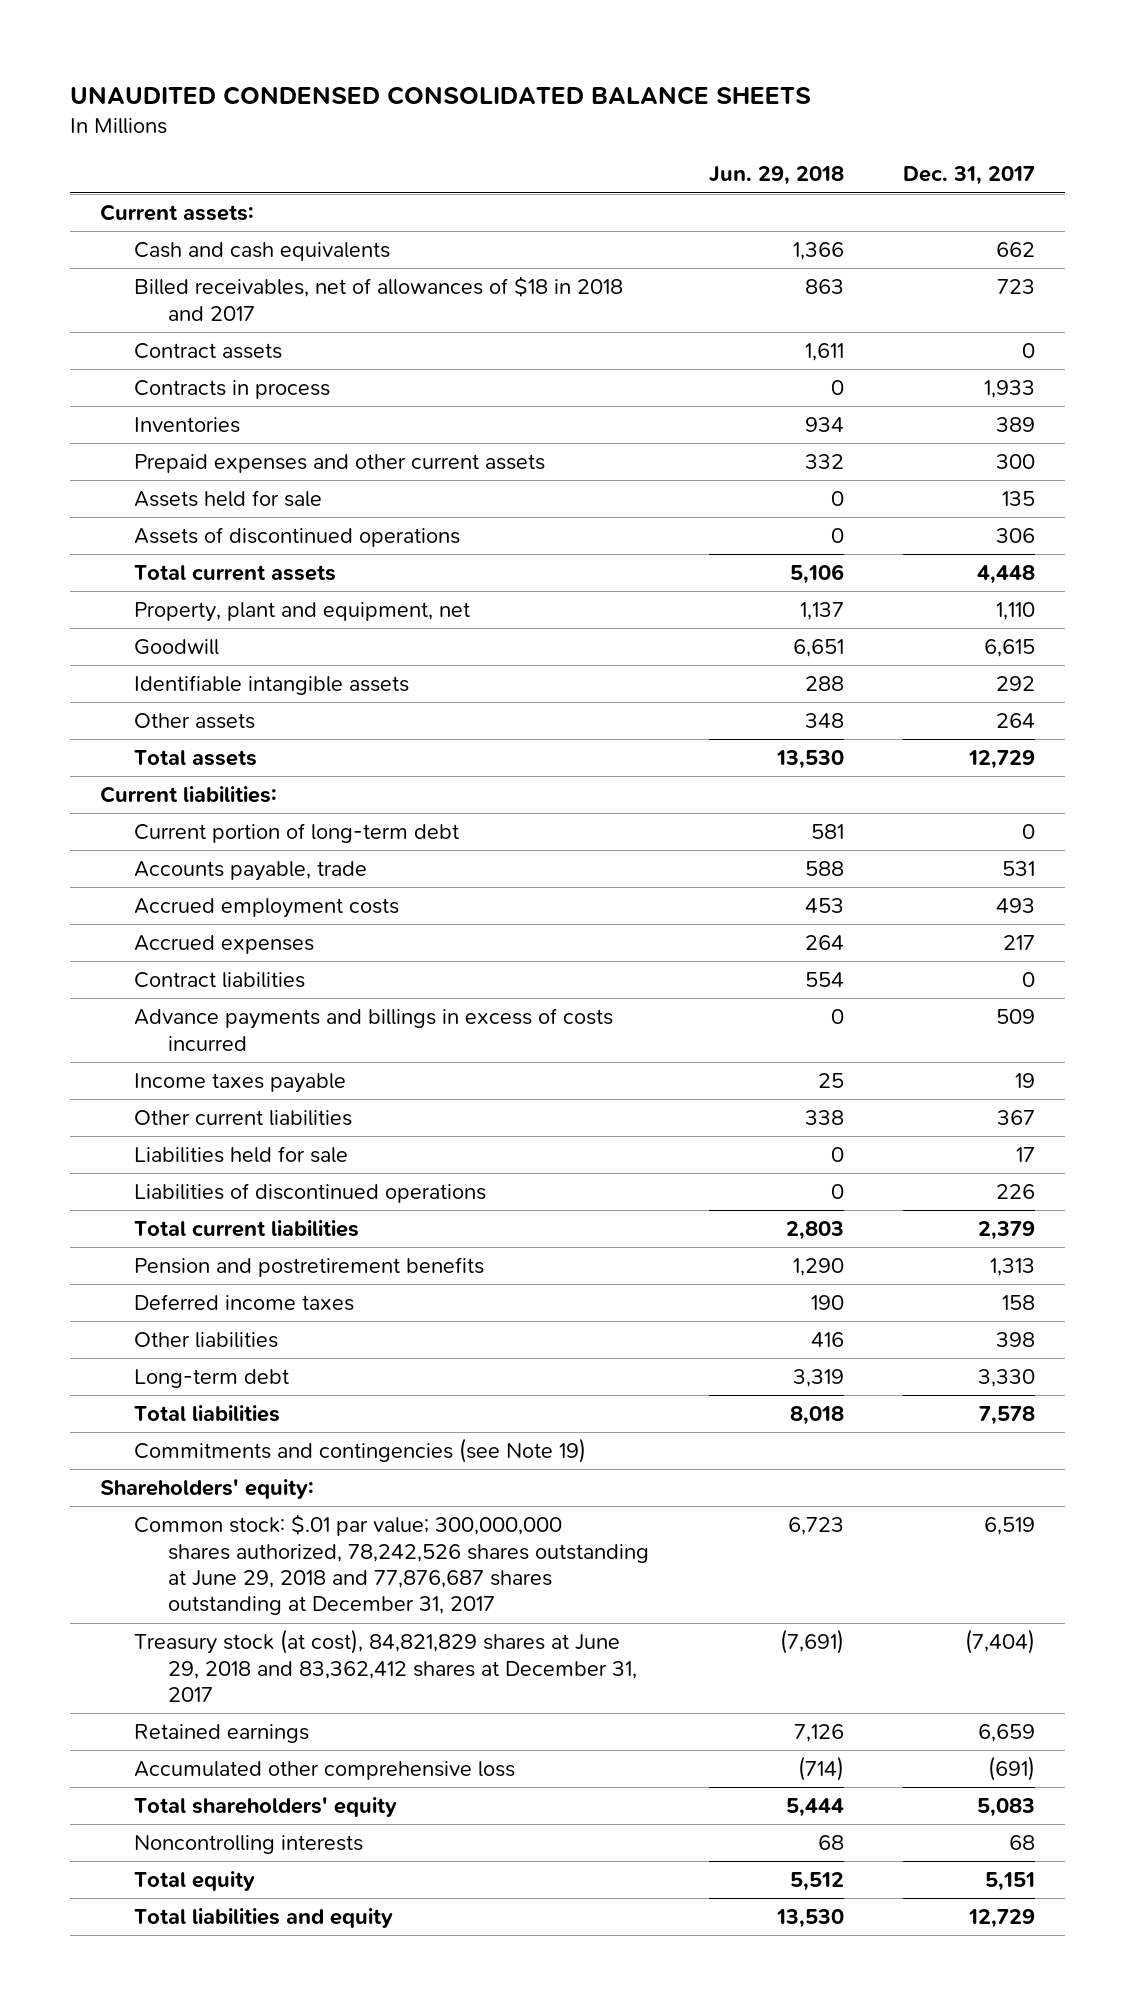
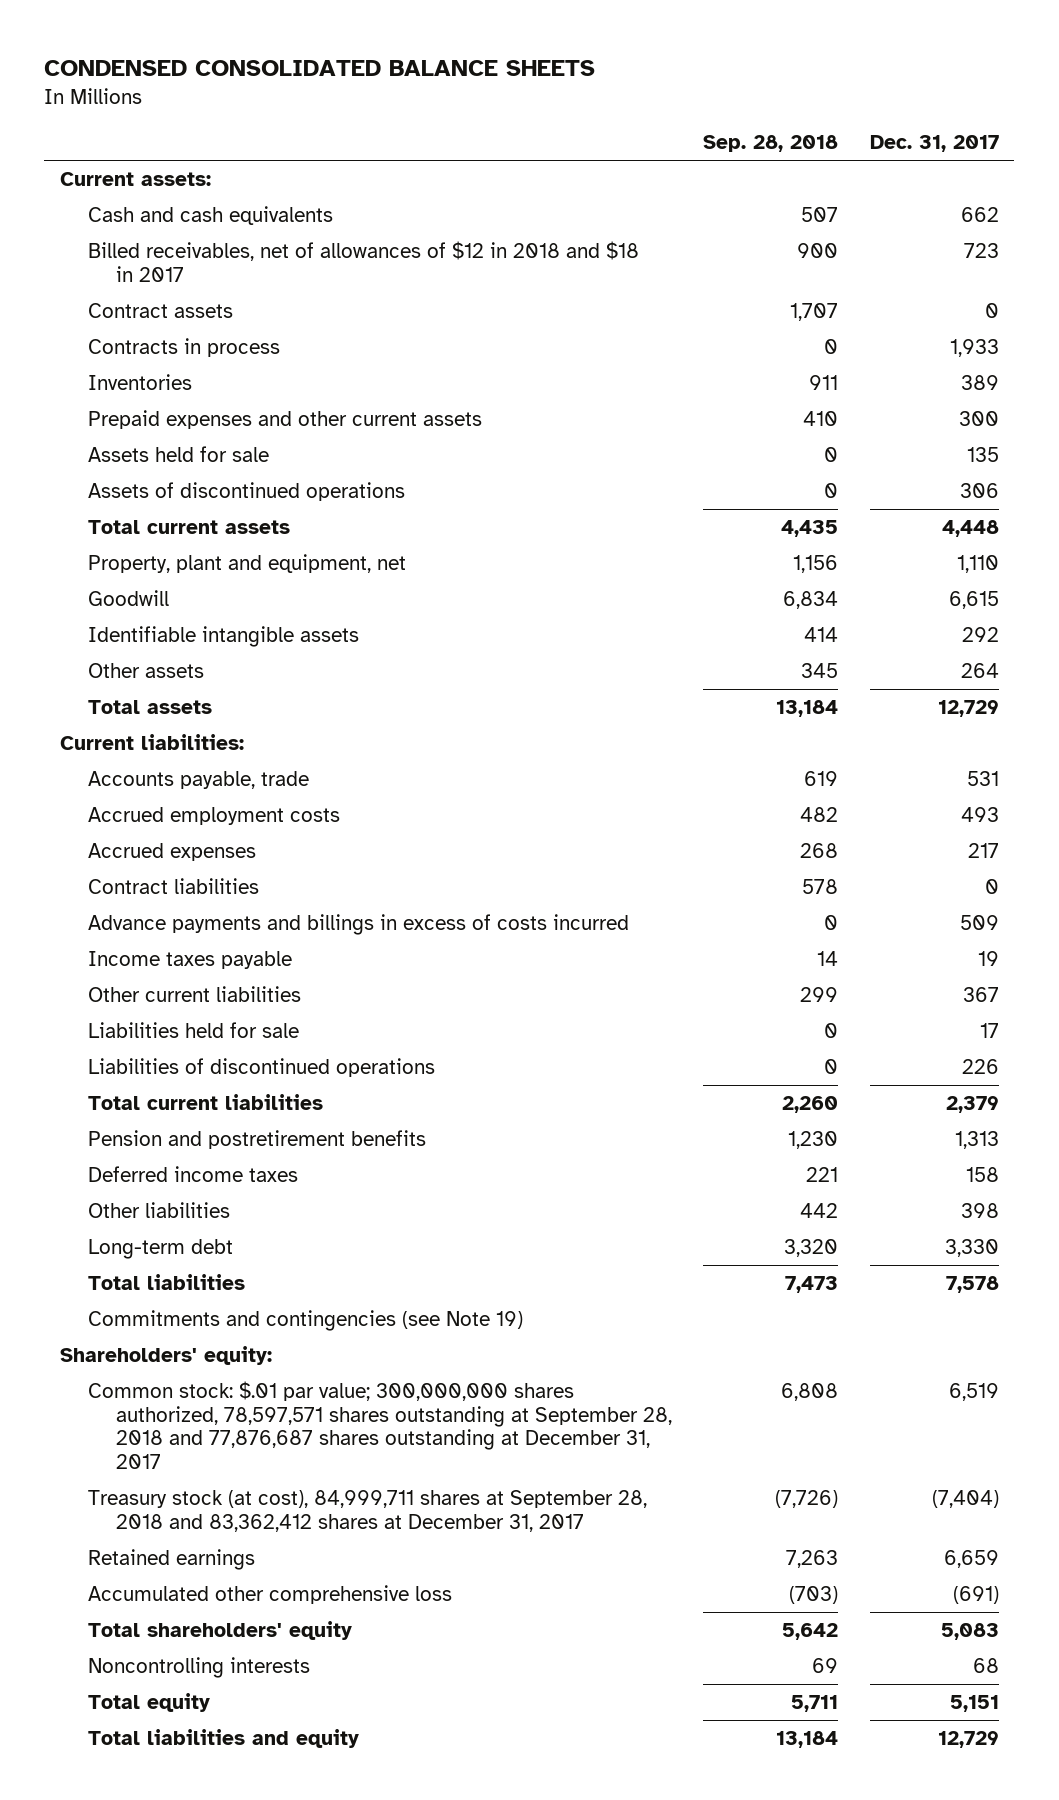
[70,85,812,105] UNAUDITED CONDENSED CONSOLIDATED BALANCE SHEETS -> [44,60,596,77] CONDENSED CONSOLIDATED BALANCE SHEETS
[708,166,844,186] Jun. 29, 2018 -> none
none -> [703,135,839,153] Sep. 28, 2018
[133,276,623,321] Billed receivables, net of allowances of $18 in 2018 and 2017 -> [87,240,639,282] Billed receivables, net of allowances of $12 in 2018 and $18 in 2017
[133,823,459,844] Current portion of long-term debt -> none
[133,1514,650,1616] Common stock: $.01 par value; 300,000,000 shares authorized, 78,242,526 shares outstanding at June 29, 2018 and 77,876,687 shares outstanding at December 31, 2017 -> [87,1380,672,1470] Common stock: $.01 par value; 300,000,000 shares authorized, 78,597,571 shares outstanding at September 28, 2018 and 77,876,687 shares outstanding at December 31, 2017
[133,1629,638,1702] Treasury stock (at cost), 84,821,829 shares at June 29, 2018 and 83,362,412 shares at December 31, 2017 -> [87,1489,647,1532] Treasury stock (at cost), 84,999,711 shares at September 28, 2018 and 83,362,412 shares at December 31, 2017

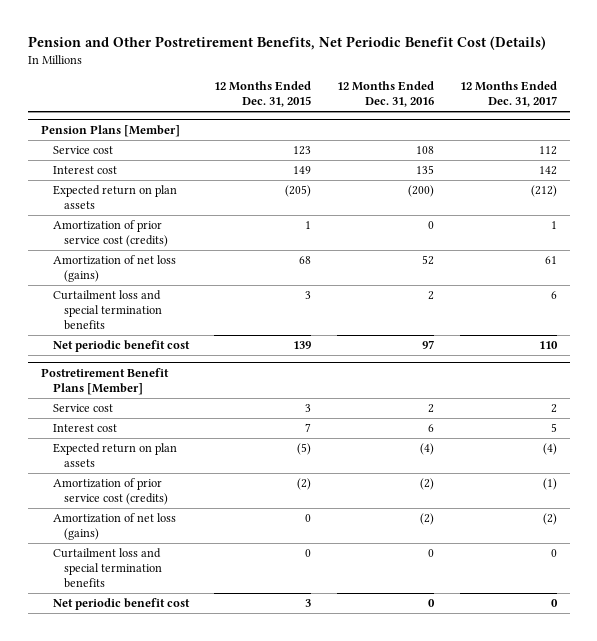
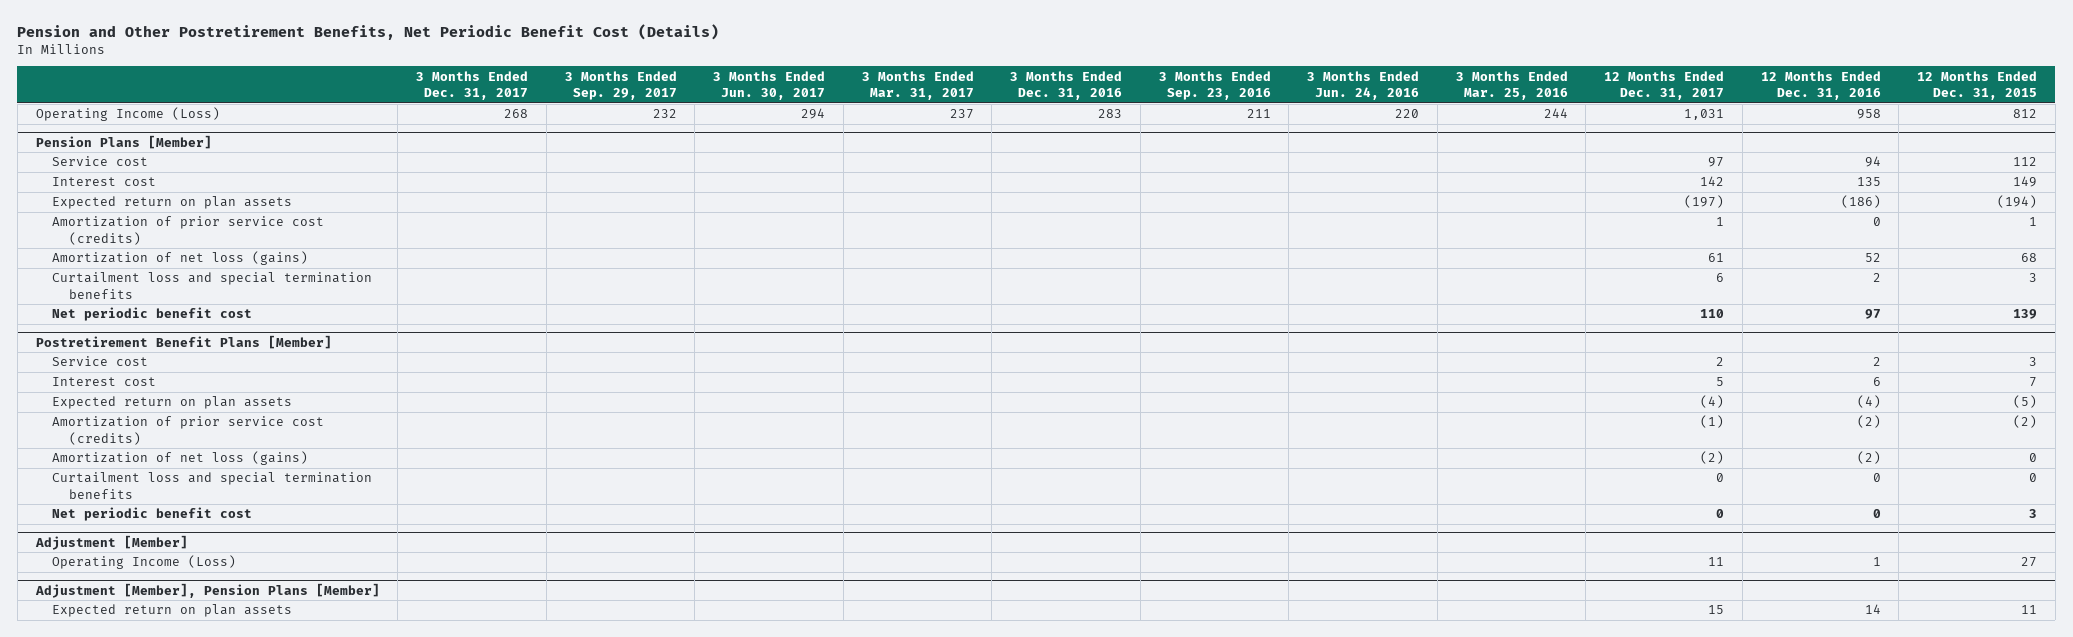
none -> [416,70,529,101] 3 Months Ended Dec. 31, 2017
none -> [564,70,677,101] 3 Months Ended Sep. 29, 2017
none -> [713,70,826,101] 3 Months Ended Jun. 30, 2017
none -> [861,70,974,101] 3 Months Ended Mar. 31, 2017
none -> [1010,70,1123,101] 3 Months Ended Dec. 31, 2016
none -> [1158,70,1271,101] 3 Months Ended Sep. 23, 2016
none -> [1307,70,1420,101] 3 Months Ended Jun. 24, 2016
none -> [1455,70,1568,101] 3 Months Ended Mar. 25, 2016
none -> [35,107,220,122] Operating Income (Loss)
[293,146,312,156] 123 -> [2013,157,2038,167] 112
[415,146,434,155] 108 -> [1864,156,1881,168] 94
[538,146,557,156] 112 -> [1708,157,1725,168] 97
[285,185,312,198] (205) -> [1997,195,2038,209] (194)
[407,185,434,198] (200) -> [1840,195,1881,209] (186)
[530,185,557,198] (212) -> [1684,195,1725,209] (197)
none -> [34,534,188,550] Adjustment [Member]
none -> [52,555,237,570] Operating Income (Loss)
none -> [34,582,380,598] Adjustment [Member], Pension Plans [Member]
none -> [52,604,293,618] Expected return on plan assets

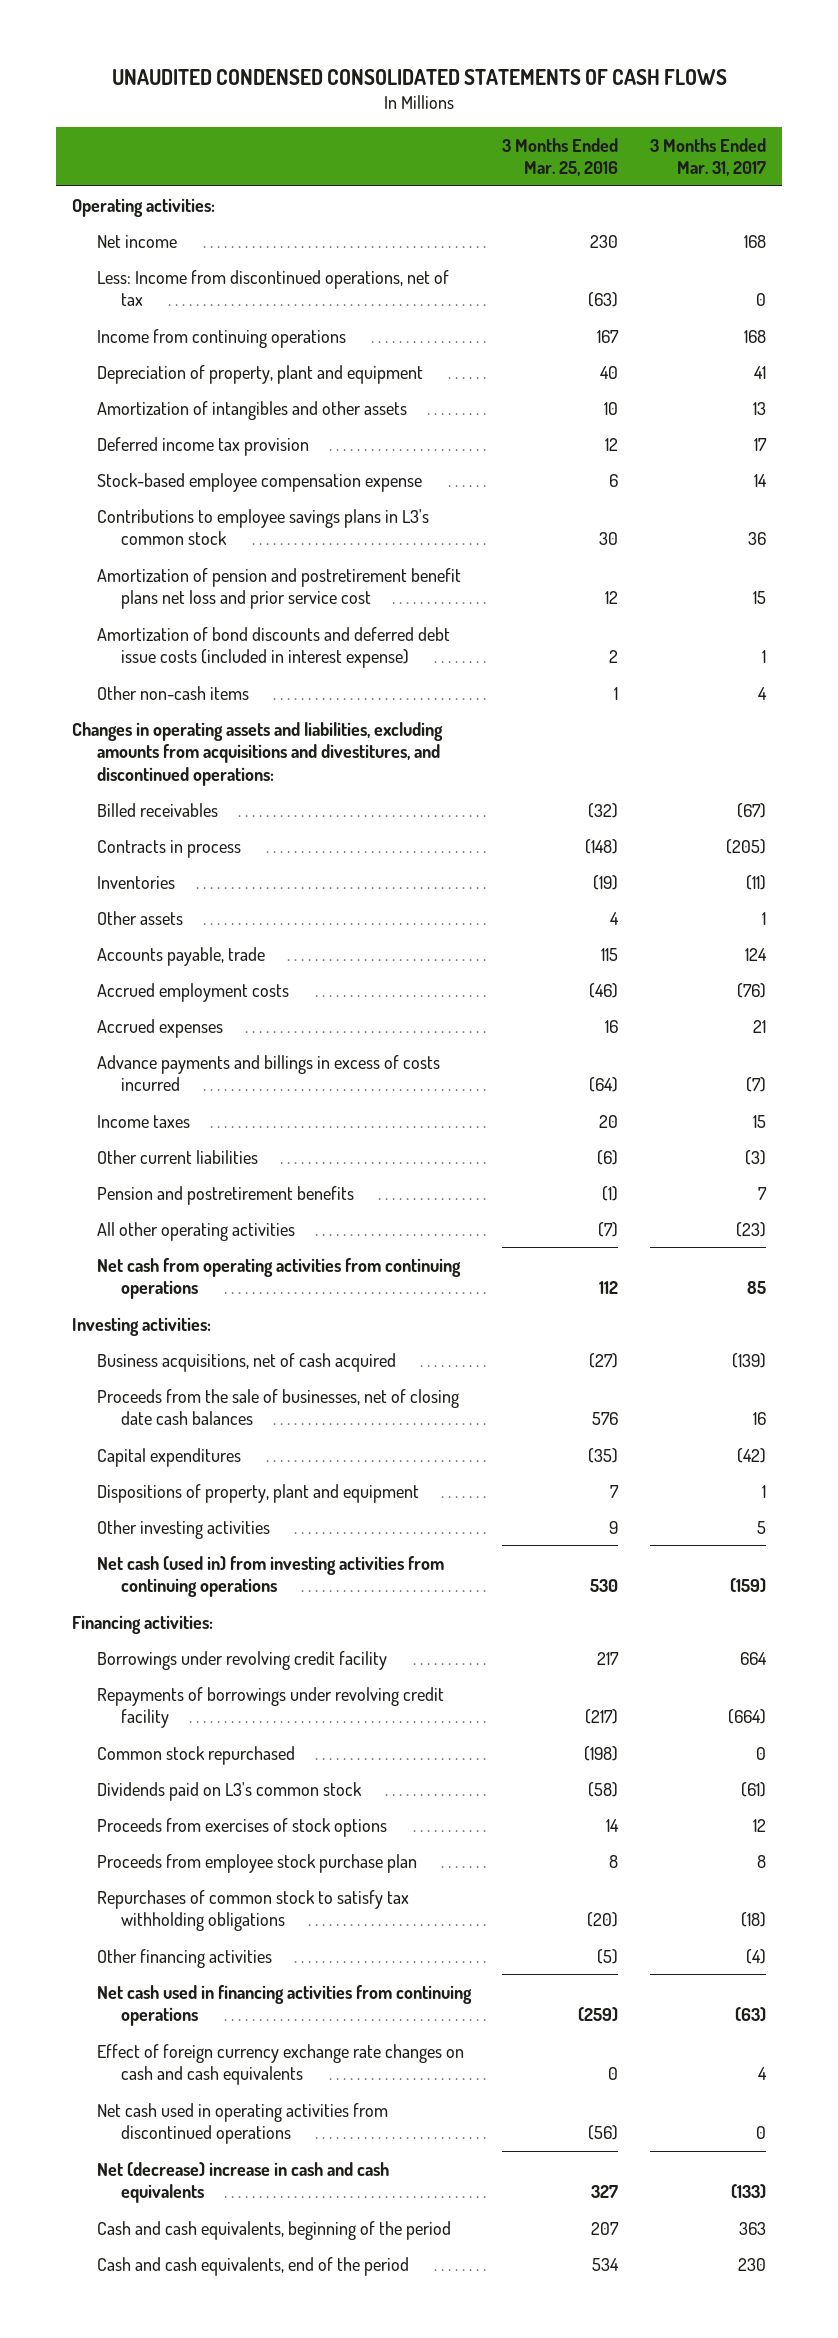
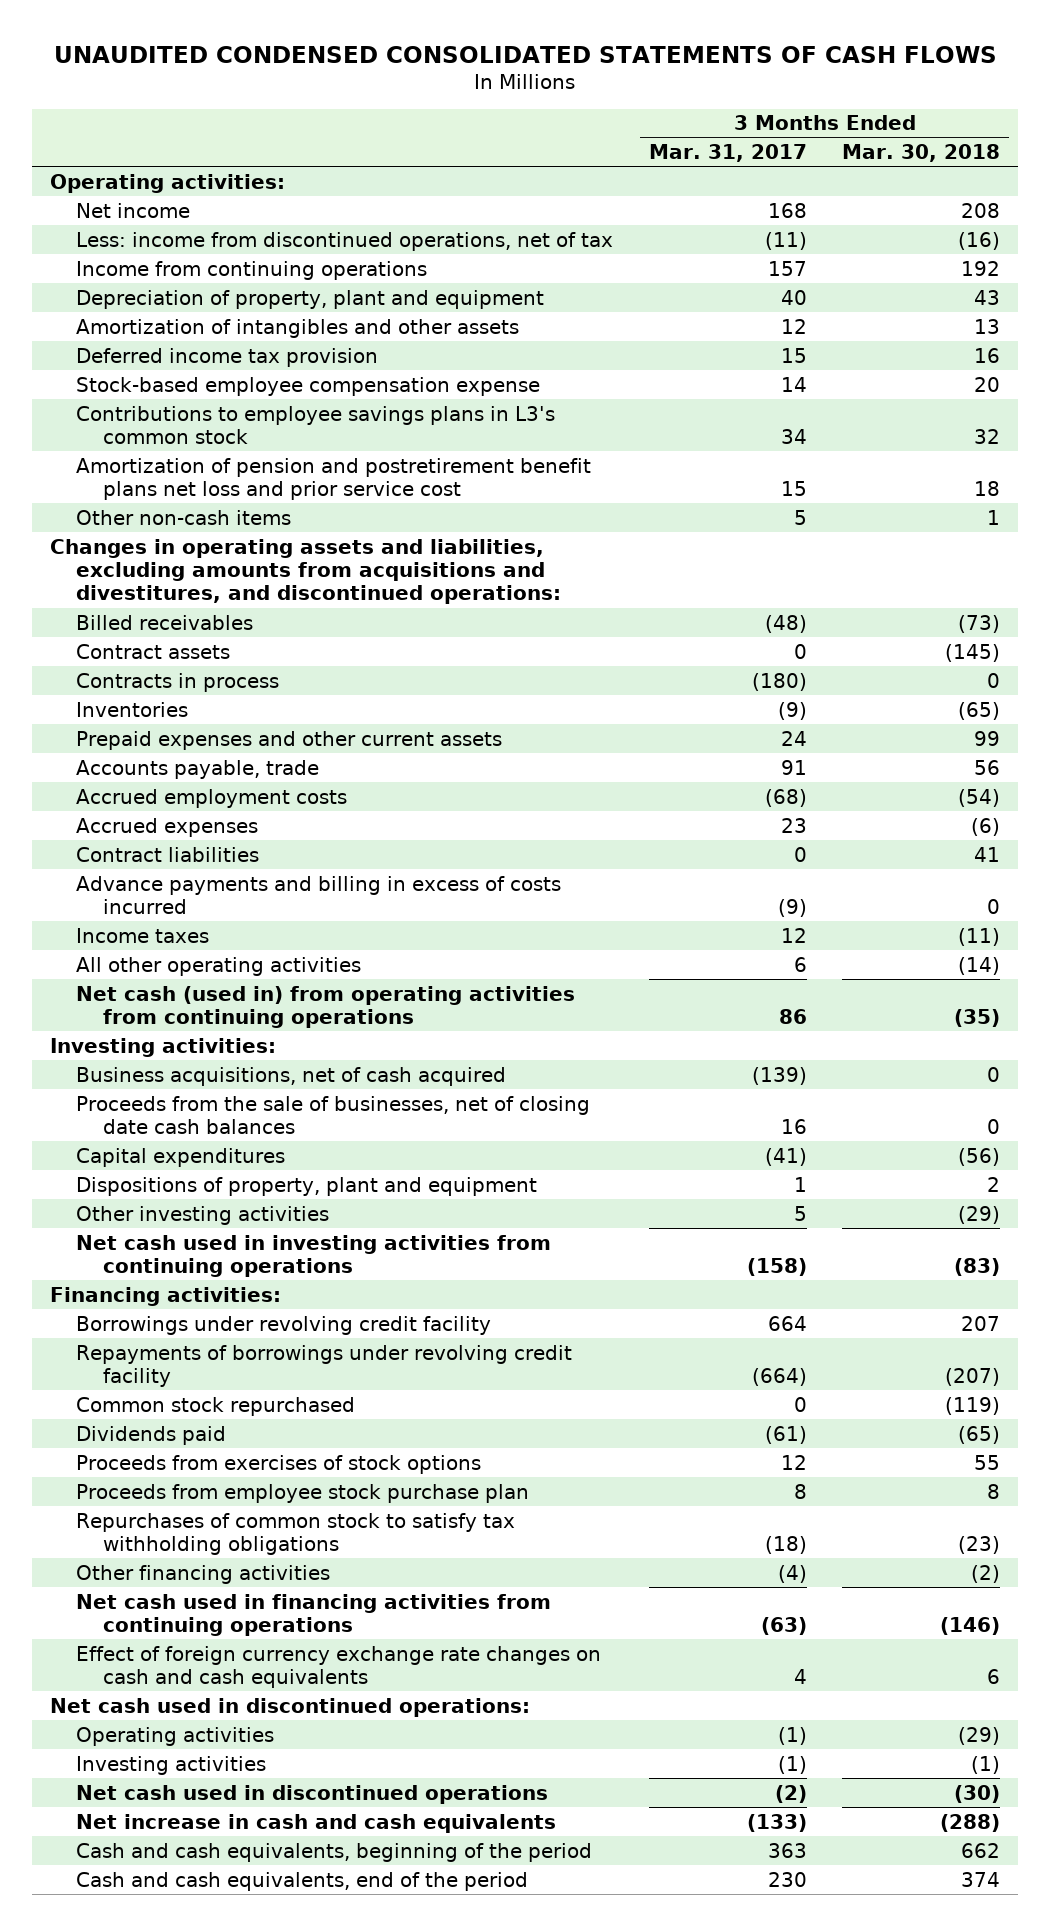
[502,137,619,177] 3 Months Ended Mar. 25, 2016 -> none
none -> [842,144,1001,163] Mar. 30, 2018
[96,269,449,307] Less: Income from discontinued operations, net of tax -> [76,231,614,251] Less: income from discontinued operations, net of tax
[756,293,767,307] 0 -> [764,231,807,250] (11)
[744,329,767,343] 168 -> [767,260,807,276] 157
[754,365,767,379] 41 -> [780,289,807,305] 40
[753,401,767,415] 13 -> [780,318,807,334] 12
[754,437,768,451] 17 -> [780,347,807,363] 15
[748,532,767,546] 36 -> [780,428,807,444] 34
[96,626,450,669] Amortization of bond discounts and deferred debt issue costs (included in interest expense) -> none
[758,686,768,700] 4 -> [793,509,807,525] 5
[96,910,183,925] Other assets -> none
[96,1149,258,1164] Other current liabilities -> none
[96,1185,354,1205] Pension and postretirement benefits -> none
[737,802,767,818] (67) -> [764,614,807,633] (48)
none -> [76,643,231,659] Contract assets
[726,838,767,854] (205) -> [751,672,807,691] (180)
[746,874,767,890] (11) -> [777,701,807,720] (9)
none -> [76,730,503,750] Prepaid expenses and other current assets
[745,947,768,961] 124 -> [780,759,807,775] 91
[737,982,767,998] (76) -> [764,788,807,807] (68)
[753,1019,767,1033] 21 -> [780,817,807,833] 23
none -> [76,846,260,862] Contract liabilities
[96,1054,440,1092] Advance payments and billings in excess of costs incurred -> [76,875,562,914] Advance payments and billing in excess of costs incurred
[746,1077,767,1093] (7) -> [777,898,807,917] (9)
[753,1114,767,1128] 15 -> [780,927,807,943] 12
[736,1221,767,1237] (23) -> [793,956,807,972] 6
[96,1257,461,1300] Net cash from operating activities from continuing operations -> [76,985,576,1028] Net cash (used in) from operating activities from continuing operations
[747,1281,767,1295] 85 -> [778,1008,807,1024] 86
[737,1447,767,1463] (42) -> [764,1147,807,1166] (41)
[96,1555,444,1598] Net cash (used in) from investing activities from continuing operations -> [76,1234,552,1277] Net cash used in investing activities from continuing operations
[730,1578,767,1594] (159) -> [746,1257,807,1276] (158)
[96,1781,362,1801] Dividends paid on L3's common stock -> [76,1425,227,1445] Dividends paid
none -> [50,1697,531,1717] Net cash used in discontinued operations:
[96,2102,388,2145] Net cash used in operating activities from discontinued operations -> [76,1726,275,1746] Operating activities
[756,2126,767,2140] 0 -> [777,1726,807,1745] (1)
none -> [76,1755,267,1775] Investing activities
none -> [76,1784,549,1804] Net cash used in discontinued operations
[96,2161,389,2204] Net (decrease) increase in cash and cash equivalents -> [76,1813,557,1833] Net increase in cash and cash equivalents

